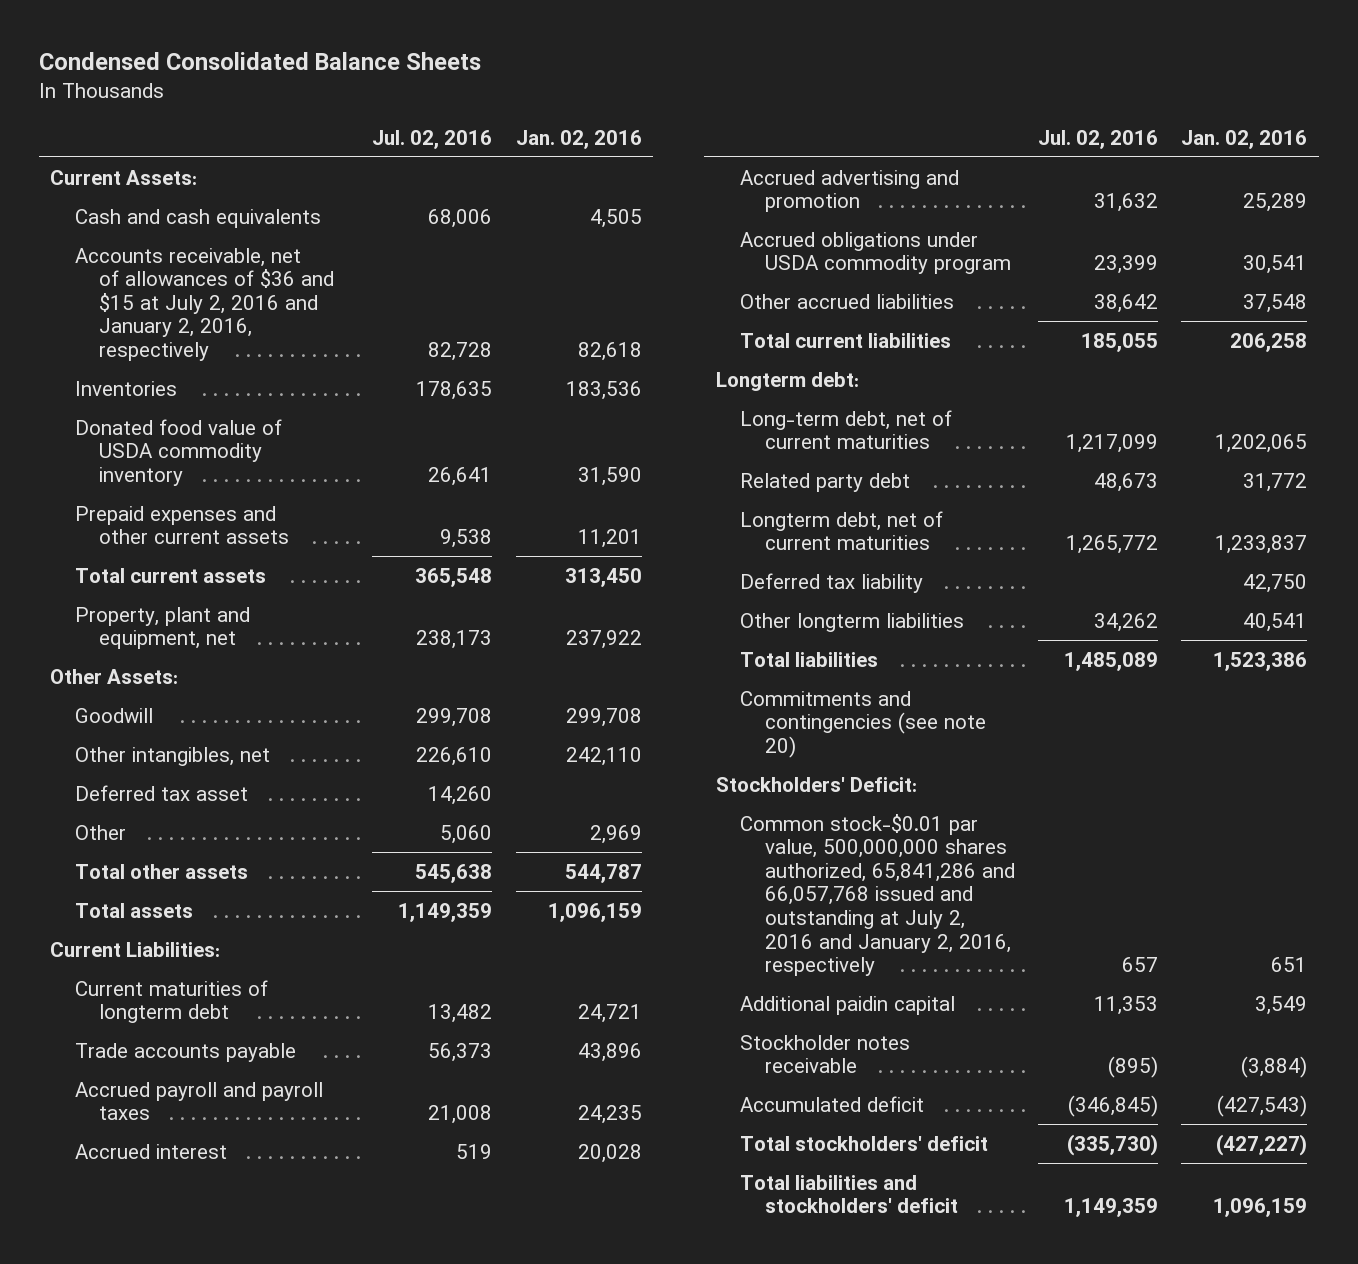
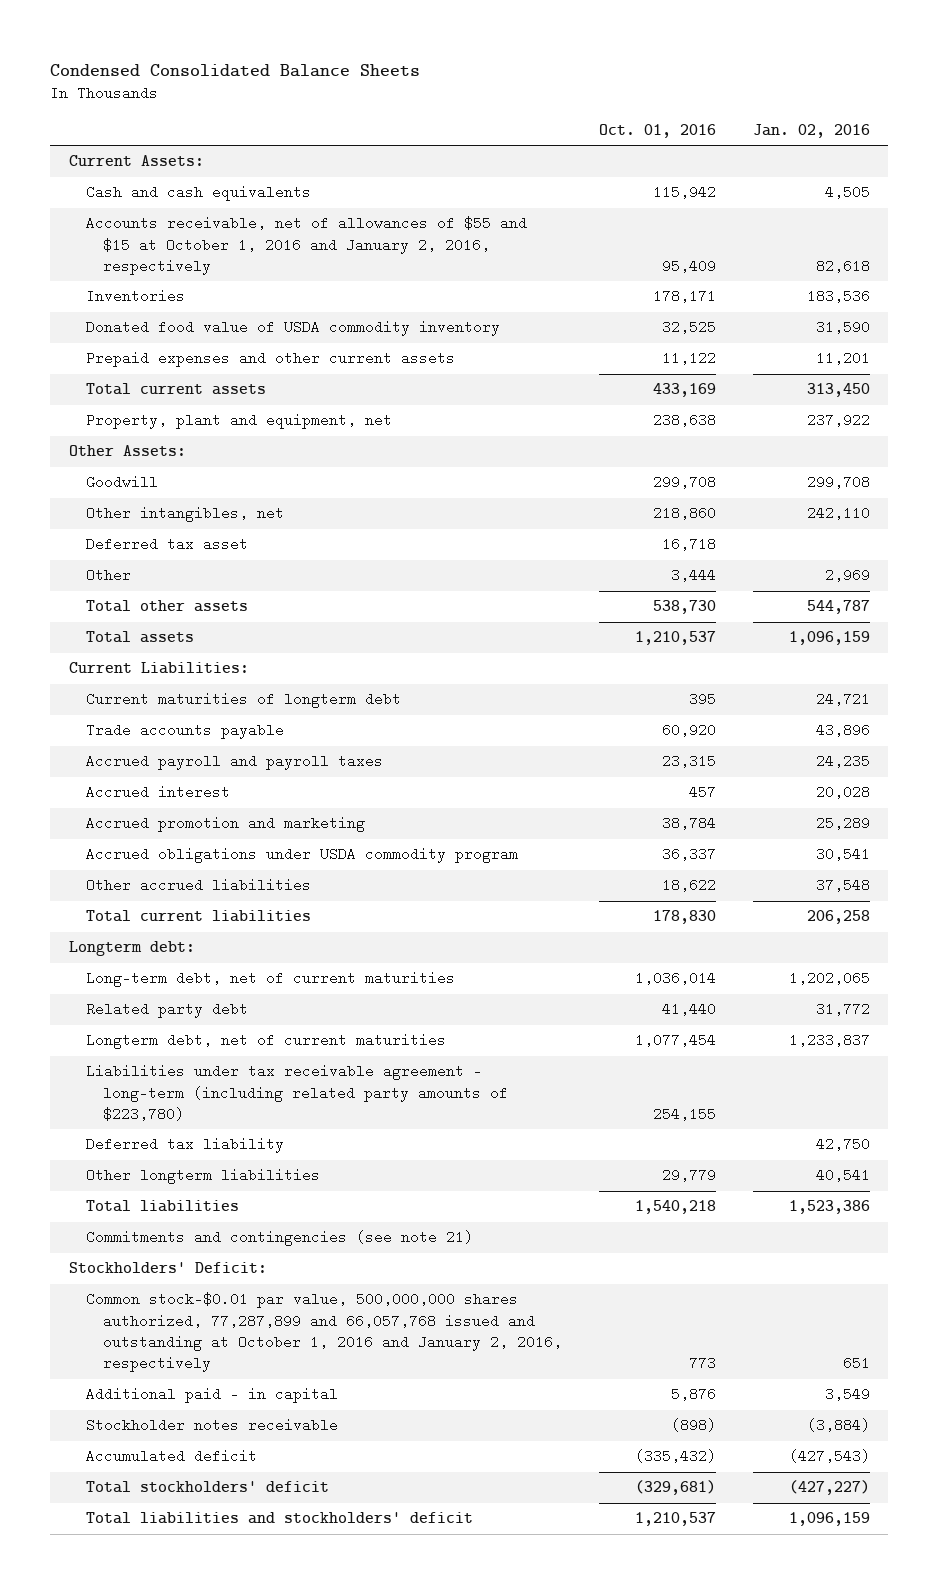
[372,129,493,149] Jul. 02, 2016 -> none
none -> [598,123,716,138] Oct. 01, 2016
[74,247,334,362] Accounts receivable, net of allowances of $36 and $15 at July 2, 2016 and January 2, 2016, respectively -> [85,216,527,275] Accounts receivable, net of allowances of $55 and $15 at October 1, 2016 and January 2, 2016, respectively
[740,169,960,213] Accrued advertising and promotion -> [85,816,365,833] Accrued promotion and marketing
none -> [85,1064,509,1121] Liabilities under tax receivable agreement - long-term (including related party amounts of $223,780)
[740,690,986,758] Commitments and contingencies (see note 20) -> [85,1230,473,1247] Commitments and contingencies (see note 21)
[740,813,1015,977] Common stock-$0.01 par value, 500,000,000 shares authorized, 65,841,286 and 66,057,768 issued and outstanding at July 2, 2016 and January 2, 2016, respectively -> [85,1292,563,1373] Common stock-$0.01 par value, 500,000,000 shares authorized, 77,287,899 and 66,057,768 issued and outstanding at October 1, 2016 and January 2, 2016, respectively
[740,995,956,1015] Additional paidin capital -> [85,1387,338,1404] Additional paid - in capital

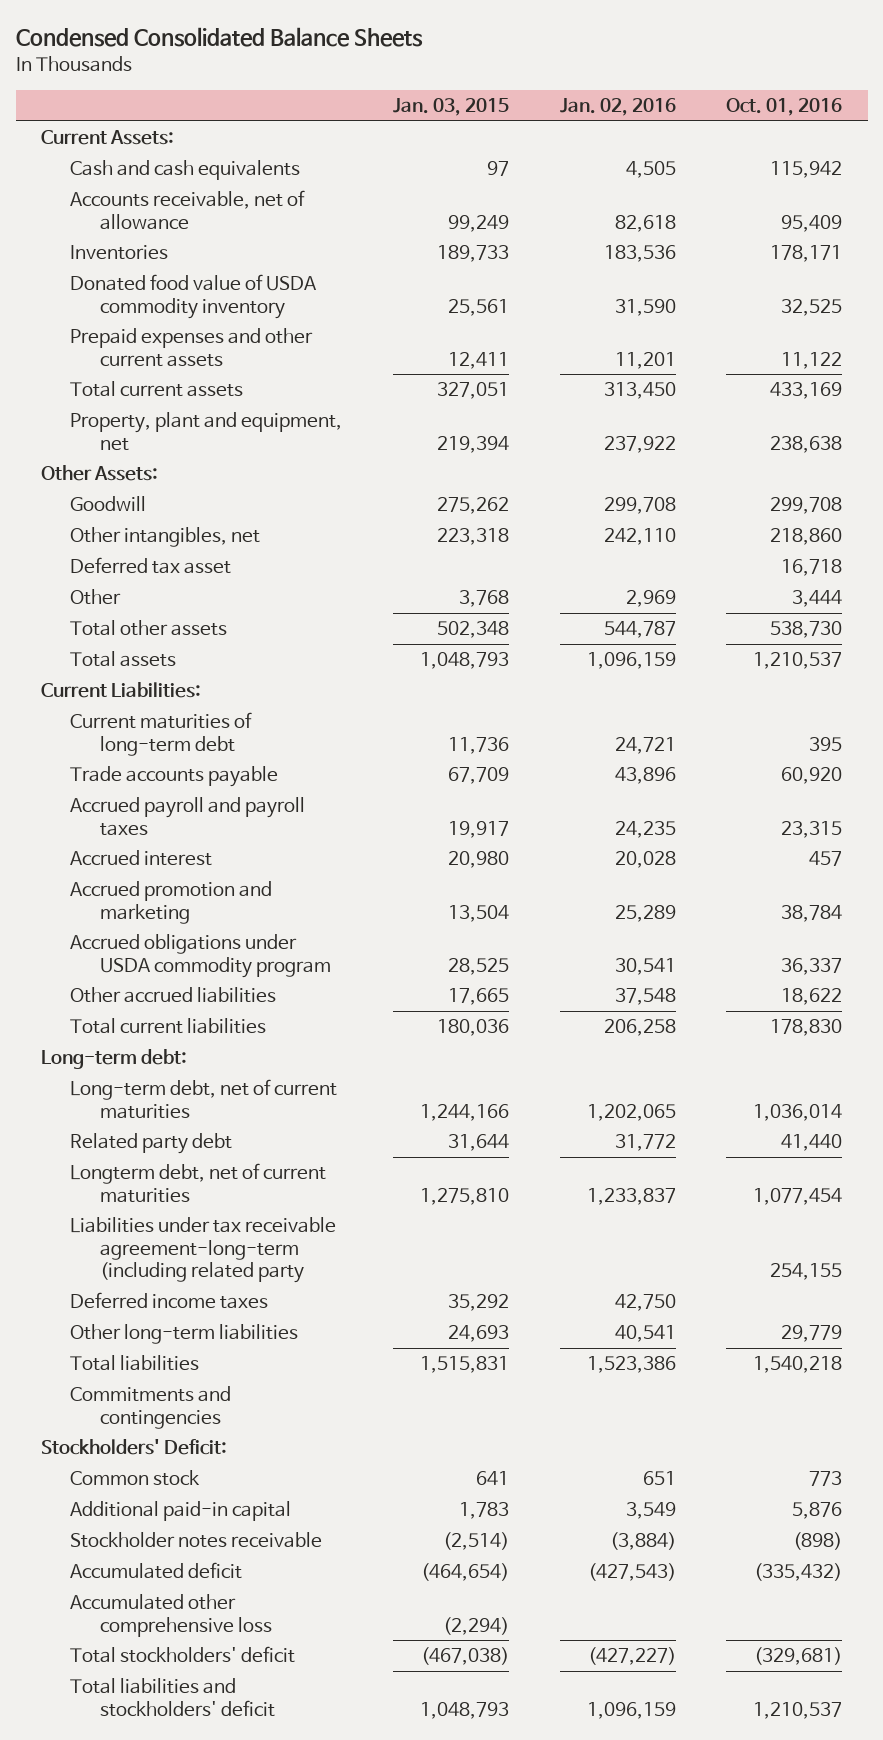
none -> [393,98,510,117] Jan. 03, 2015
[85,216,527,275] Accounts receivable, net of allowances of $55 and $15 at October 1, 2016 and January 2, 2016, respectively -> [70,190,306,230] Accounts receivable, net of allowance
[85,692,401,709] Current maturities of longterm debt -> [70,712,253,756] Current maturities of long-term debt
[68,941,195,957] Longterm debt: -> [41,1049,188,1070] Long-term debt:
[85,1064,509,1121] Liabilities under tax receivable agreement - long-term (including related party amounts of $223,780) -> [70,1217,337,1284] Liabilities under tax receivable agreement-long-term (including related party
[85,1137,284,1154] Deferred tax liability -> [70,1292,269,1310] Deferred income taxes
[85,1168,320,1185] Other longterm liabilities -> [70,1324,299,1345] Other long-term liabilities
[85,1230,473,1247] Commitments and contingencies (see note 21) -> [70,1386,232,1429] Commitments and contingencies
[85,1292,563,1373] Common stock-$0.01 par value, 500,000,000 shares authorized, 77,287,899 and 66,057,768 issued and outstanding at October 1, 2016 and January 2, 2016, respectively -> [70,1470,201,1487] Common stock
[85,1387,338,1404] Additional paid - in capital -> [70,1501,292,1522] Additional paid-in capital
none -> [70,1594,272,1637] Accumulated other comprehensive loss

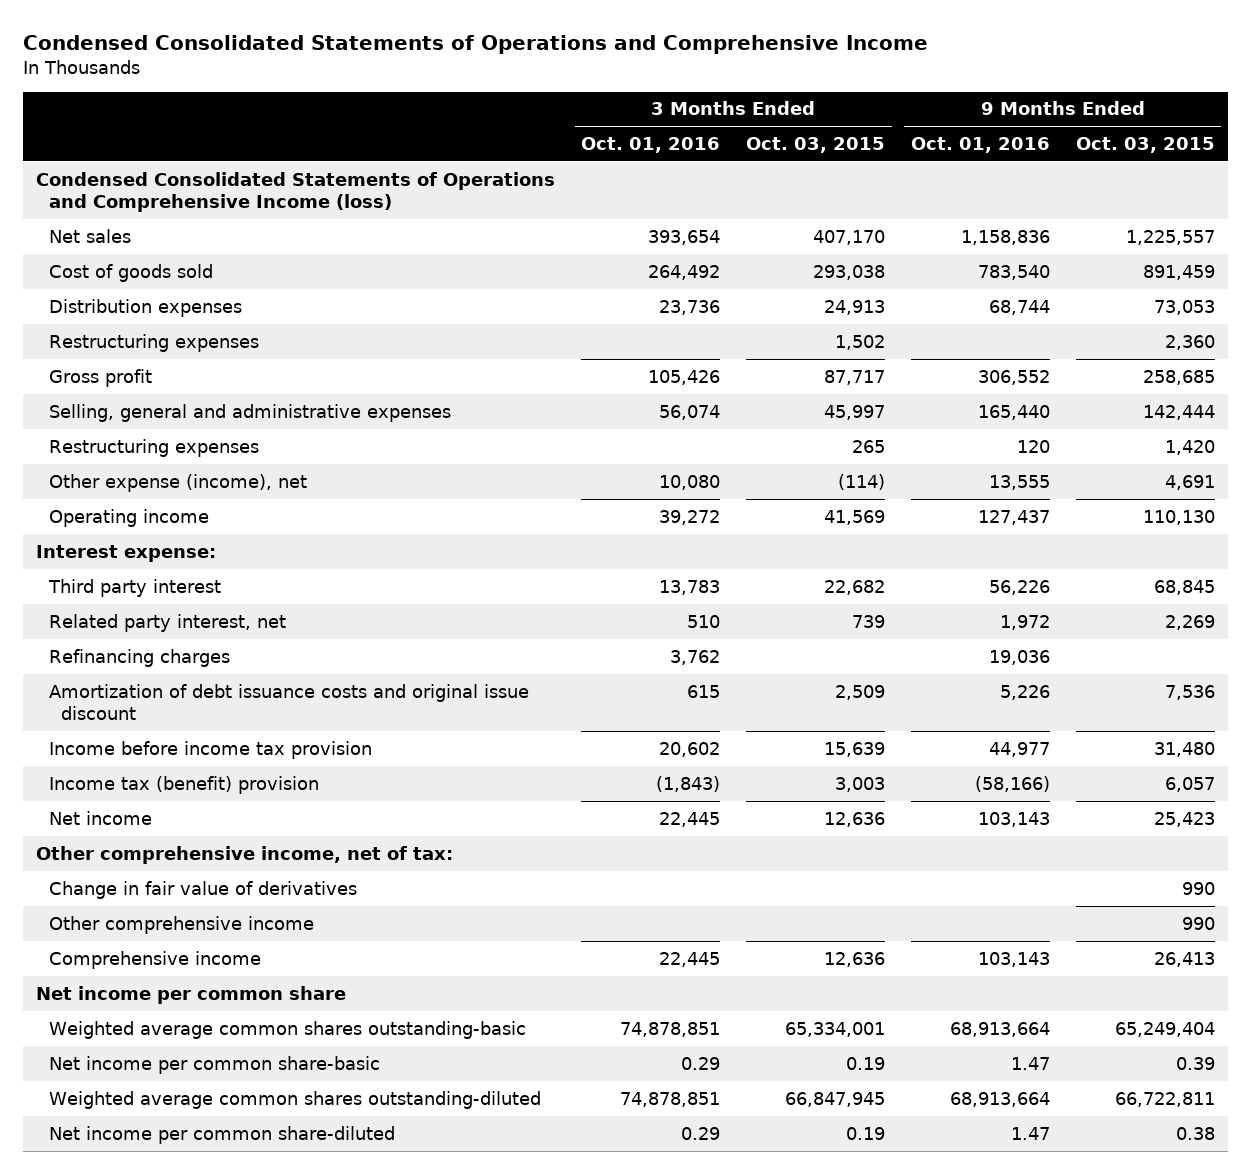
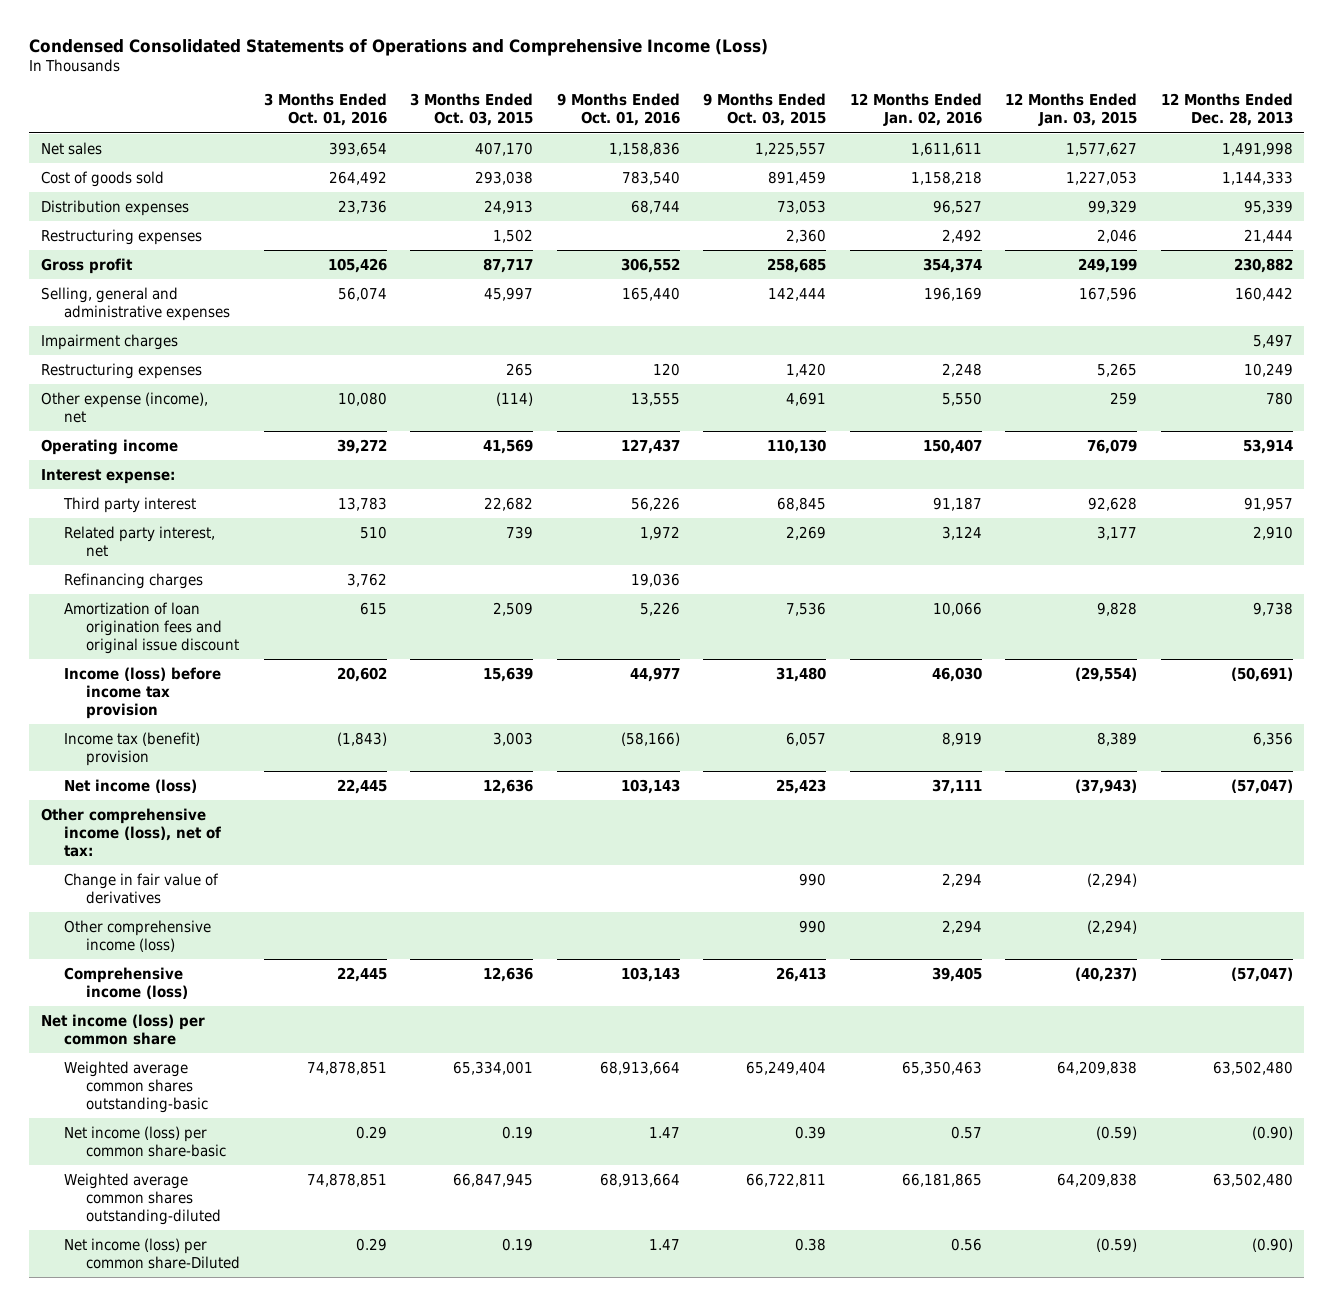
[23,35,929,55] Condensed Consolidated Statements of Operations and Comprehensive Income -> [29,38,769,56] Condensed Consolidated Statements of Operations and Comprehensive Income (Loss)
none -> [849,93,982,127] 12 Months Ended Jan. 02, 2016
none -> [1005,93,1138,127] 12 Months Ended Jan. 03, 2015
none -> [1160,93,1293,127] 12 Months Ended Dec. 28, 2013
[36,171,556,212] Condensed Consolidated Statements of Operations and Comprehensive Income (loss) -> none
none -> [40,333,178,350] Impairment charges
[48,683,529,720] Amortization of debt issuance costs and original issue discount -> [63,601,240,654] Amortization of loan origination fees and original issue discount
[48,740,372,759] Income before income tax provision -> [63,666,221,719] Income (loss) before income tax provision
[48,810,152,825] Net income -> [63,778,197,793] Net income (loss)
[36,845,454,864] Other comprehensive income, net of tax: -> [40,807,221,857] Other comprehensive income (loss), net of tax:
[48,915,314,934] Other comprehensive income -> [63,919,211,952] Other comprehensive income (loss)
[48,950,261,969] Comprehensive income -> [63,966,189,999] Comprehensive income (loss)
[36,985,347,1004] Net income per common share -> [40,1013,205,1045] Net income (loss) per common share
[48,1055,380,1074] Net income per common share-basic -> [63,1125,227,1157] Net income (loss) per common share-basic
[48,1125,395,1144] Net income per common share-diluted -> [63,1237,241,1269] Net income (loss) per common share-Diluted

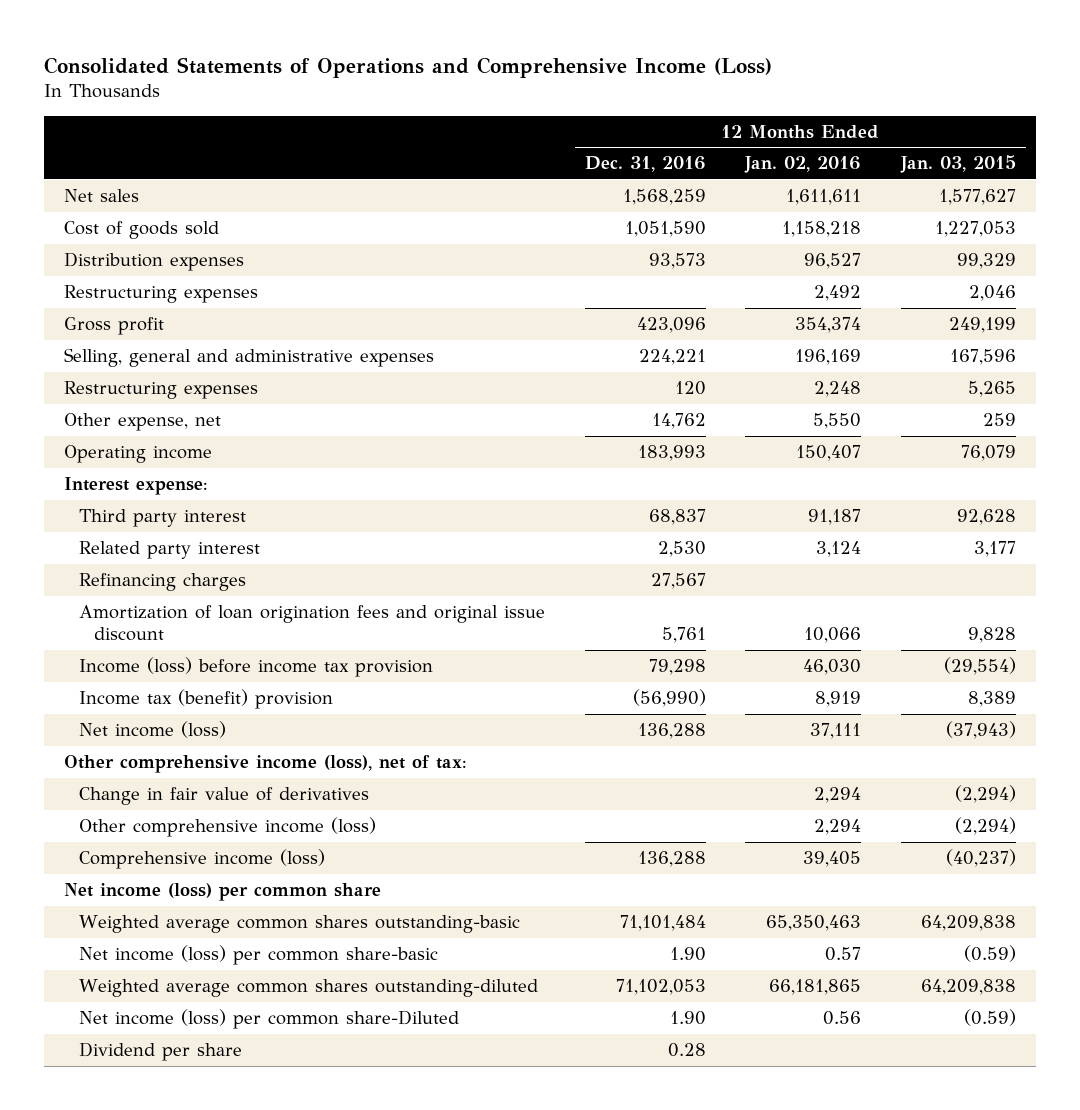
[29,38,769,56] Condensed Consolidated Statements of Operations and Comprehensive Income (Loss) -> [44,56,773,78] Consolidated Statements of Operations and Comprehensive Income (Loss)
[263,93,387,127] 3 Months Ended Oct. 01, 2016 -> none
[410,93,534,127] 3 Months Ended Oct. 03, 2015 -> none
[556,93,680,127] 9 Months Ended Oct. 01, 2016 -> none
[703,93,827,127] 9 Months Ended Oct. 03, 2015 -> none
[1160,93,1293,127] 12 Months Ended Dec. 28, 2013 -> none
none -> [584,156,706,173] Dec. 31, 2016
[40,333,178,350] Impairment charges -> none
[40,391,208,423] Other expense (income), net -> [64,413,222,432] Other expense, net
[63,525,215,557] Related party interest, net -> [78,541,260,560] Related party interest
none -> [78,1042,242,1062] Dividend per share

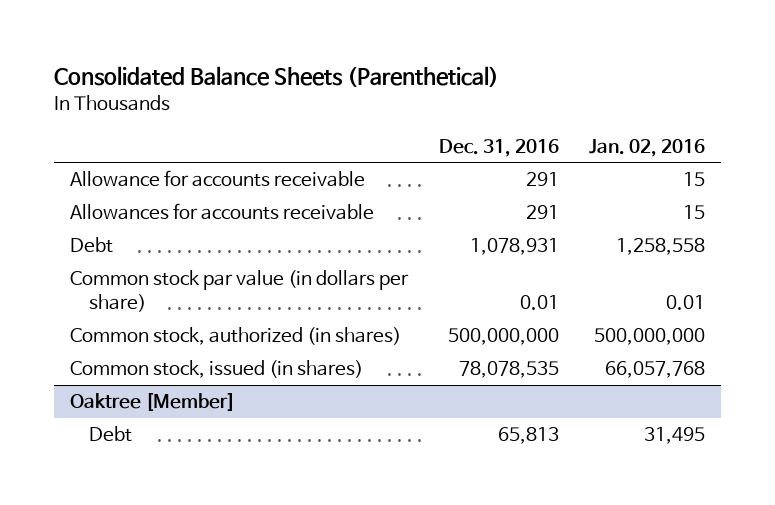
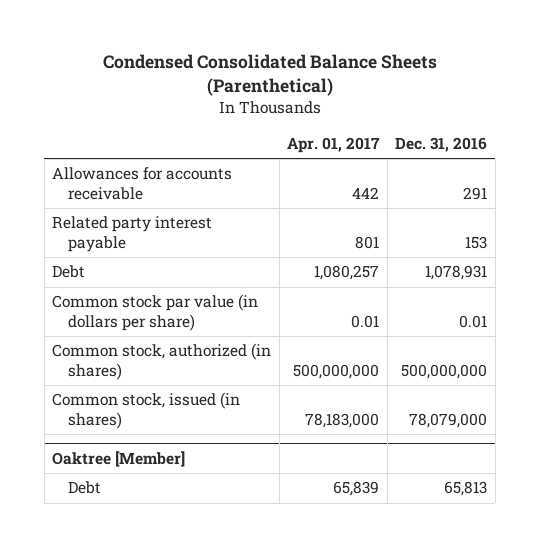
[54,66,500,88] Consolidated Balance Sheets (Parenthetical) -> [102,54,437,97] Condensed Consolidated Balance Sheets (Parenthetical)
[589,138,706,157] Jan. 02, 2016 -> none
none -> [287,136,381,153] Apr. 01, 2017
[69,170,365,188] Allowance for accounts receivable -> none
none -> [52,216,213,252] Related party interest payable
[458,361,559,379] 78,078,535 -> [409,412,488,428] 78,079,000

